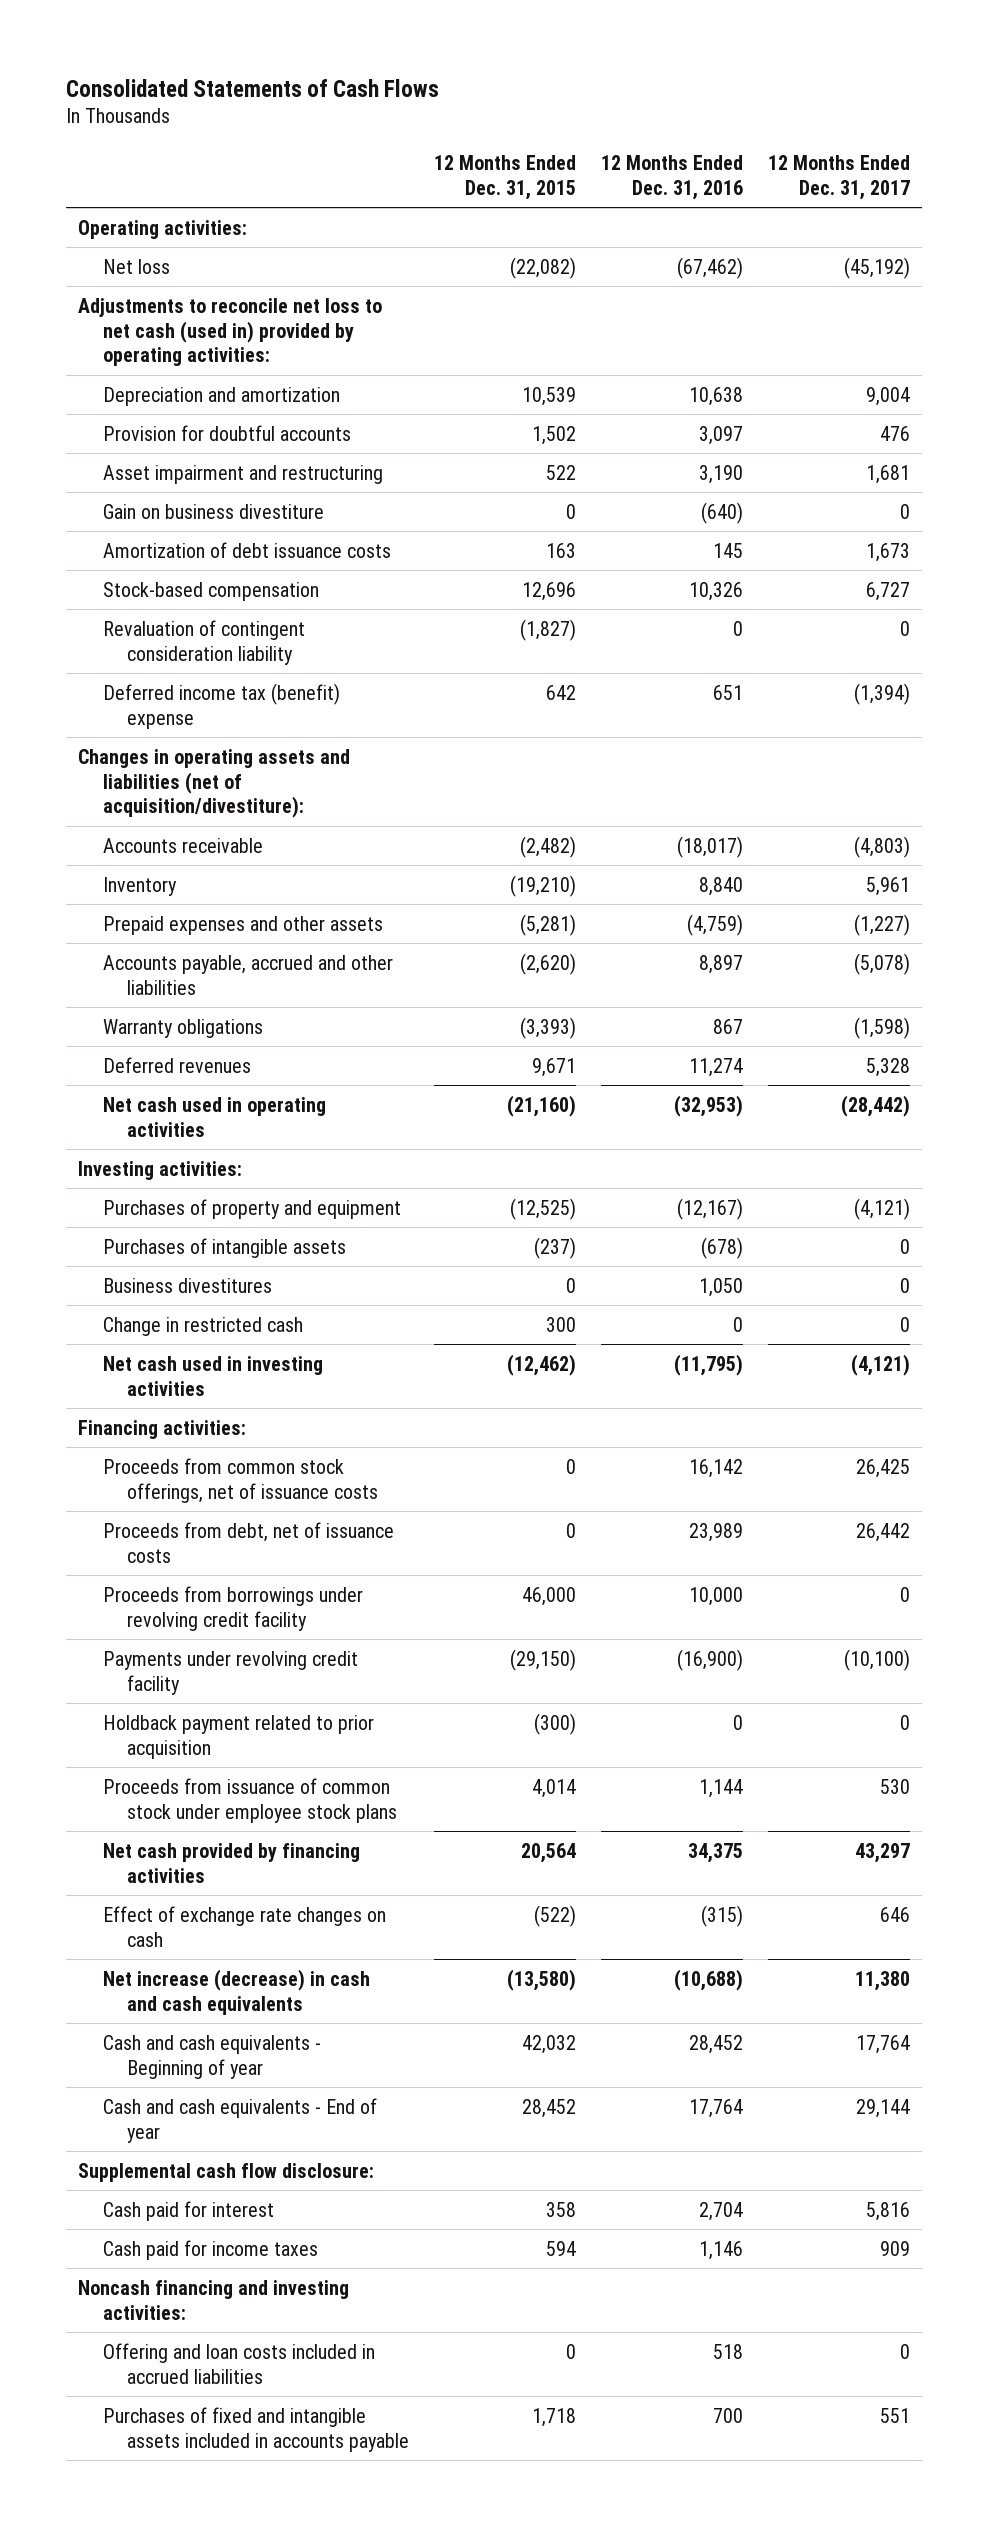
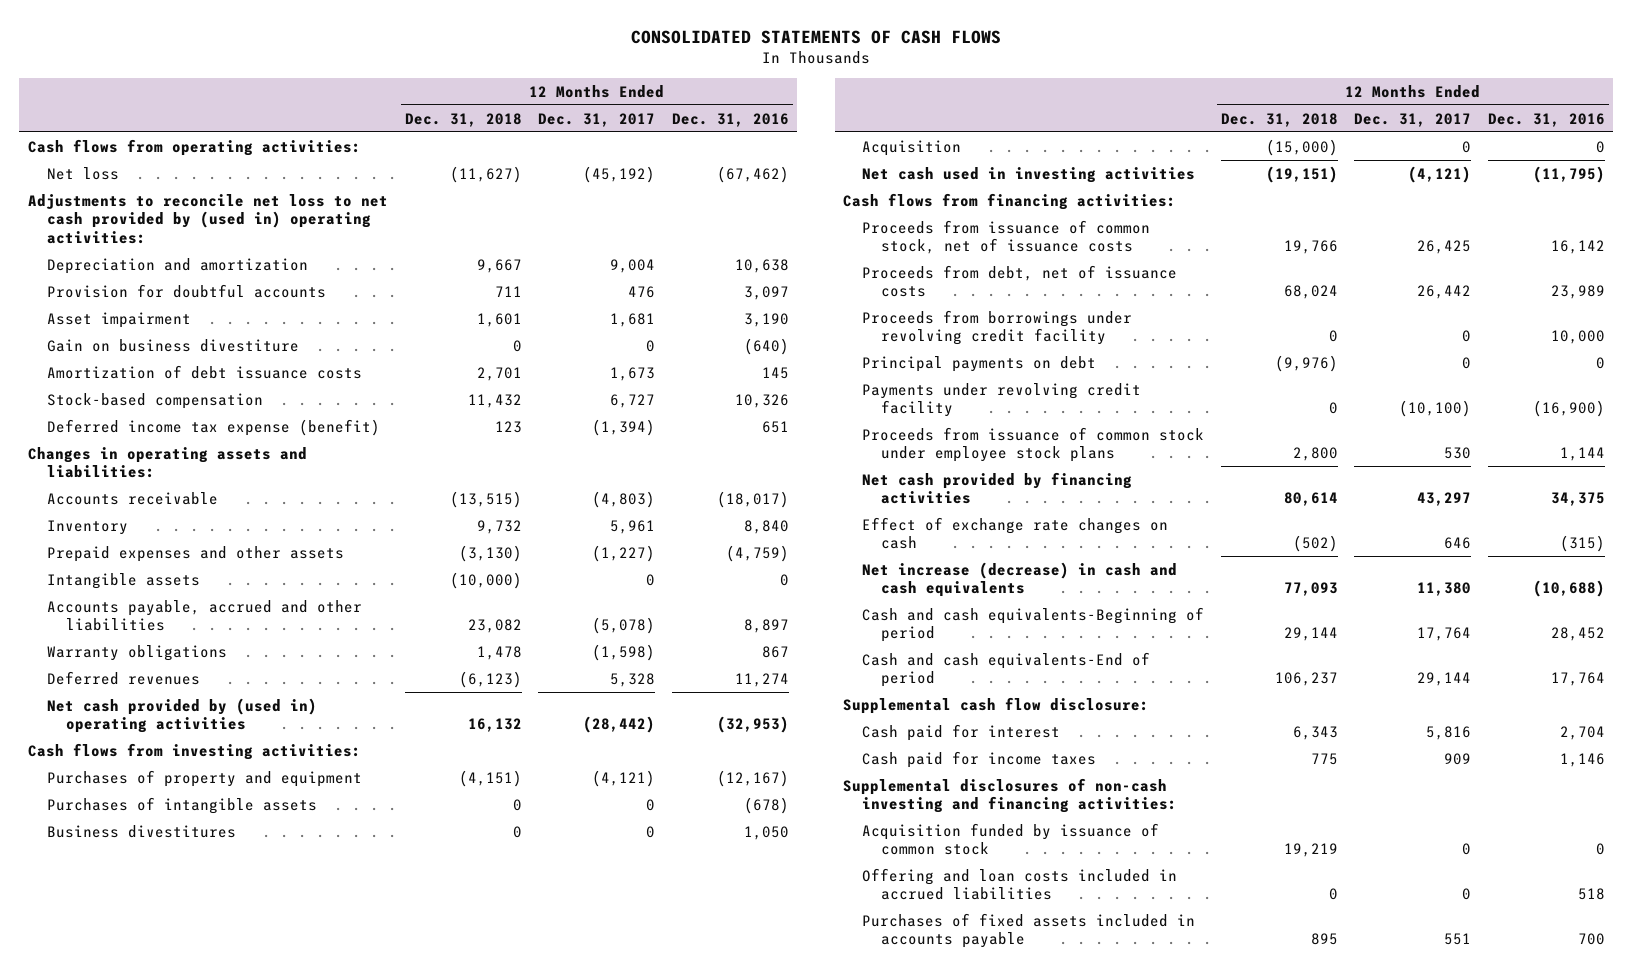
[65,78,439,97] Consolidated Statements of Cash Flows -> [631,29,1002,44] CONSOLIDATED STATEMENTS OF CASH FLOWS
[434,154,577,200] 12 Months Ended Dec. 31, 2015 -> none
none -> [405,112,523,127] Dec. 31, 2018
[78,219,248,239] Operating activities: -> [27,138,361,156] Cash flows from operating activities:
[78,297,383,367] Adjustments to reconcile net loss to net cash (used in) provided by operating activities: -> [27,193,388,244] Adjustments to reconcile net loss to net cash provided by (used in) operating activities:
[102,464,383,484] Asset impairment and restructuring -> [46,311,191,328] Asset impairment
[102,619,305,665] Revaluation of contingent consideration liability -> none
[102,682,340,729] Deferred income tax (benefit) expense -> [46,418,380,436] Deferred income tax expense (benefit)
[78,748,351,819] Changes in operating assets and liabilities (net of acquisition/divestiture): -> [27,446,307,479] Changes in operating assets and liabilities:
none -> [46,572,200,589] Intangible assets
[102,1096,326,1137] Net cash used in operating activities -> [46,697,317,734] Net cash provided by (used in) operating activities
[78,1160,243,1180] Investing activities: -> [27,742,361,760] Cash flows from investing activities:
[102,1316,303,1336] Change in restricted cash -> none
none -> [862,139,962,156] Acquisition
[78,1419,247,1439] Financing activities: -> [843,192,1177,210] Cash flows from financing activities:
[102,1457,379,1503] Proceeds from common stock offerings, net of issuance costs -> [862,219,1151,255] Proceeds from issuance of common stock, net of issuance costs
none -> [862,355,1097,372] Principal payments on debt
[102,1714,374,1759] Holdback payment related to prior acquisition -> none
[102,2034,321,2079] Cash and cash equivalents - Beginning of year -> [862,606,1205,643] Cash and cash equivalents-Beginning of period
[102,2097,377,2143] Cash and cash equivalents - End of year -> [862,651,1151,688] Cash and cash equivalents-End of period
[78,2279,350,2320] Noncash financing and investing activities: -> none
none -> [843,777,1178,814] Supplemental disclosures of non-cash investing and financing activities:
none -> [862,822,1160,856] Acquisition funded by issuance of common stock
[102,2406,410,2452] Purchases of fixed and intangible assets included in accounts payable -> [862,912,1196,949] Purchases of fixed assets included in accounts payable

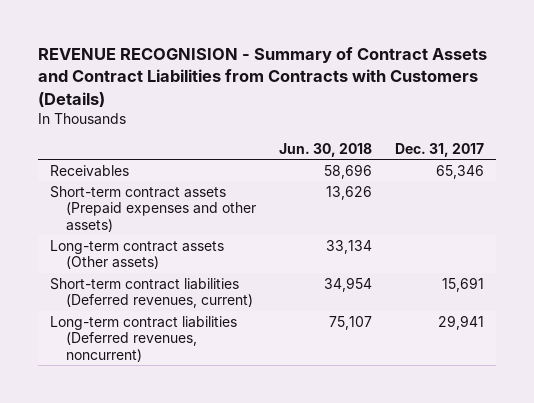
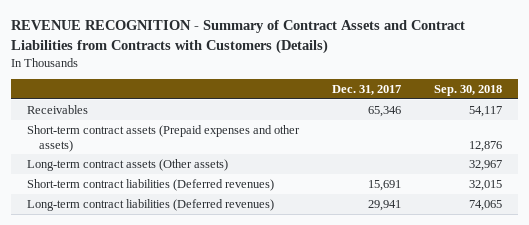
[38,47,488,107] REVENUE RECOGNISION - Summary of Contract Assets and Contract Liabilities from Contracts with Customers (Details) -> [10,20,465,54] REVENUE RECOGNITION - Summary of Contract Assets and Contract Liabilities from Contracts with Customers (Details)
[279,142,373,157] Jun. 30, 2018 -> none
none -> [433,85,502,97] Sep. 30, 2018
[49,277,253,309] Short-term contract liabilities (Deferred revenues, current) -> [27,178,275,191] Short-term contract liabilities (Deferred revenues)
[49,315,237,362] Long-term contract liabilities (Deferred revenues, noncurrent) -> [27,198,275,211] Long-term contract liabilities (Deferred revenues)

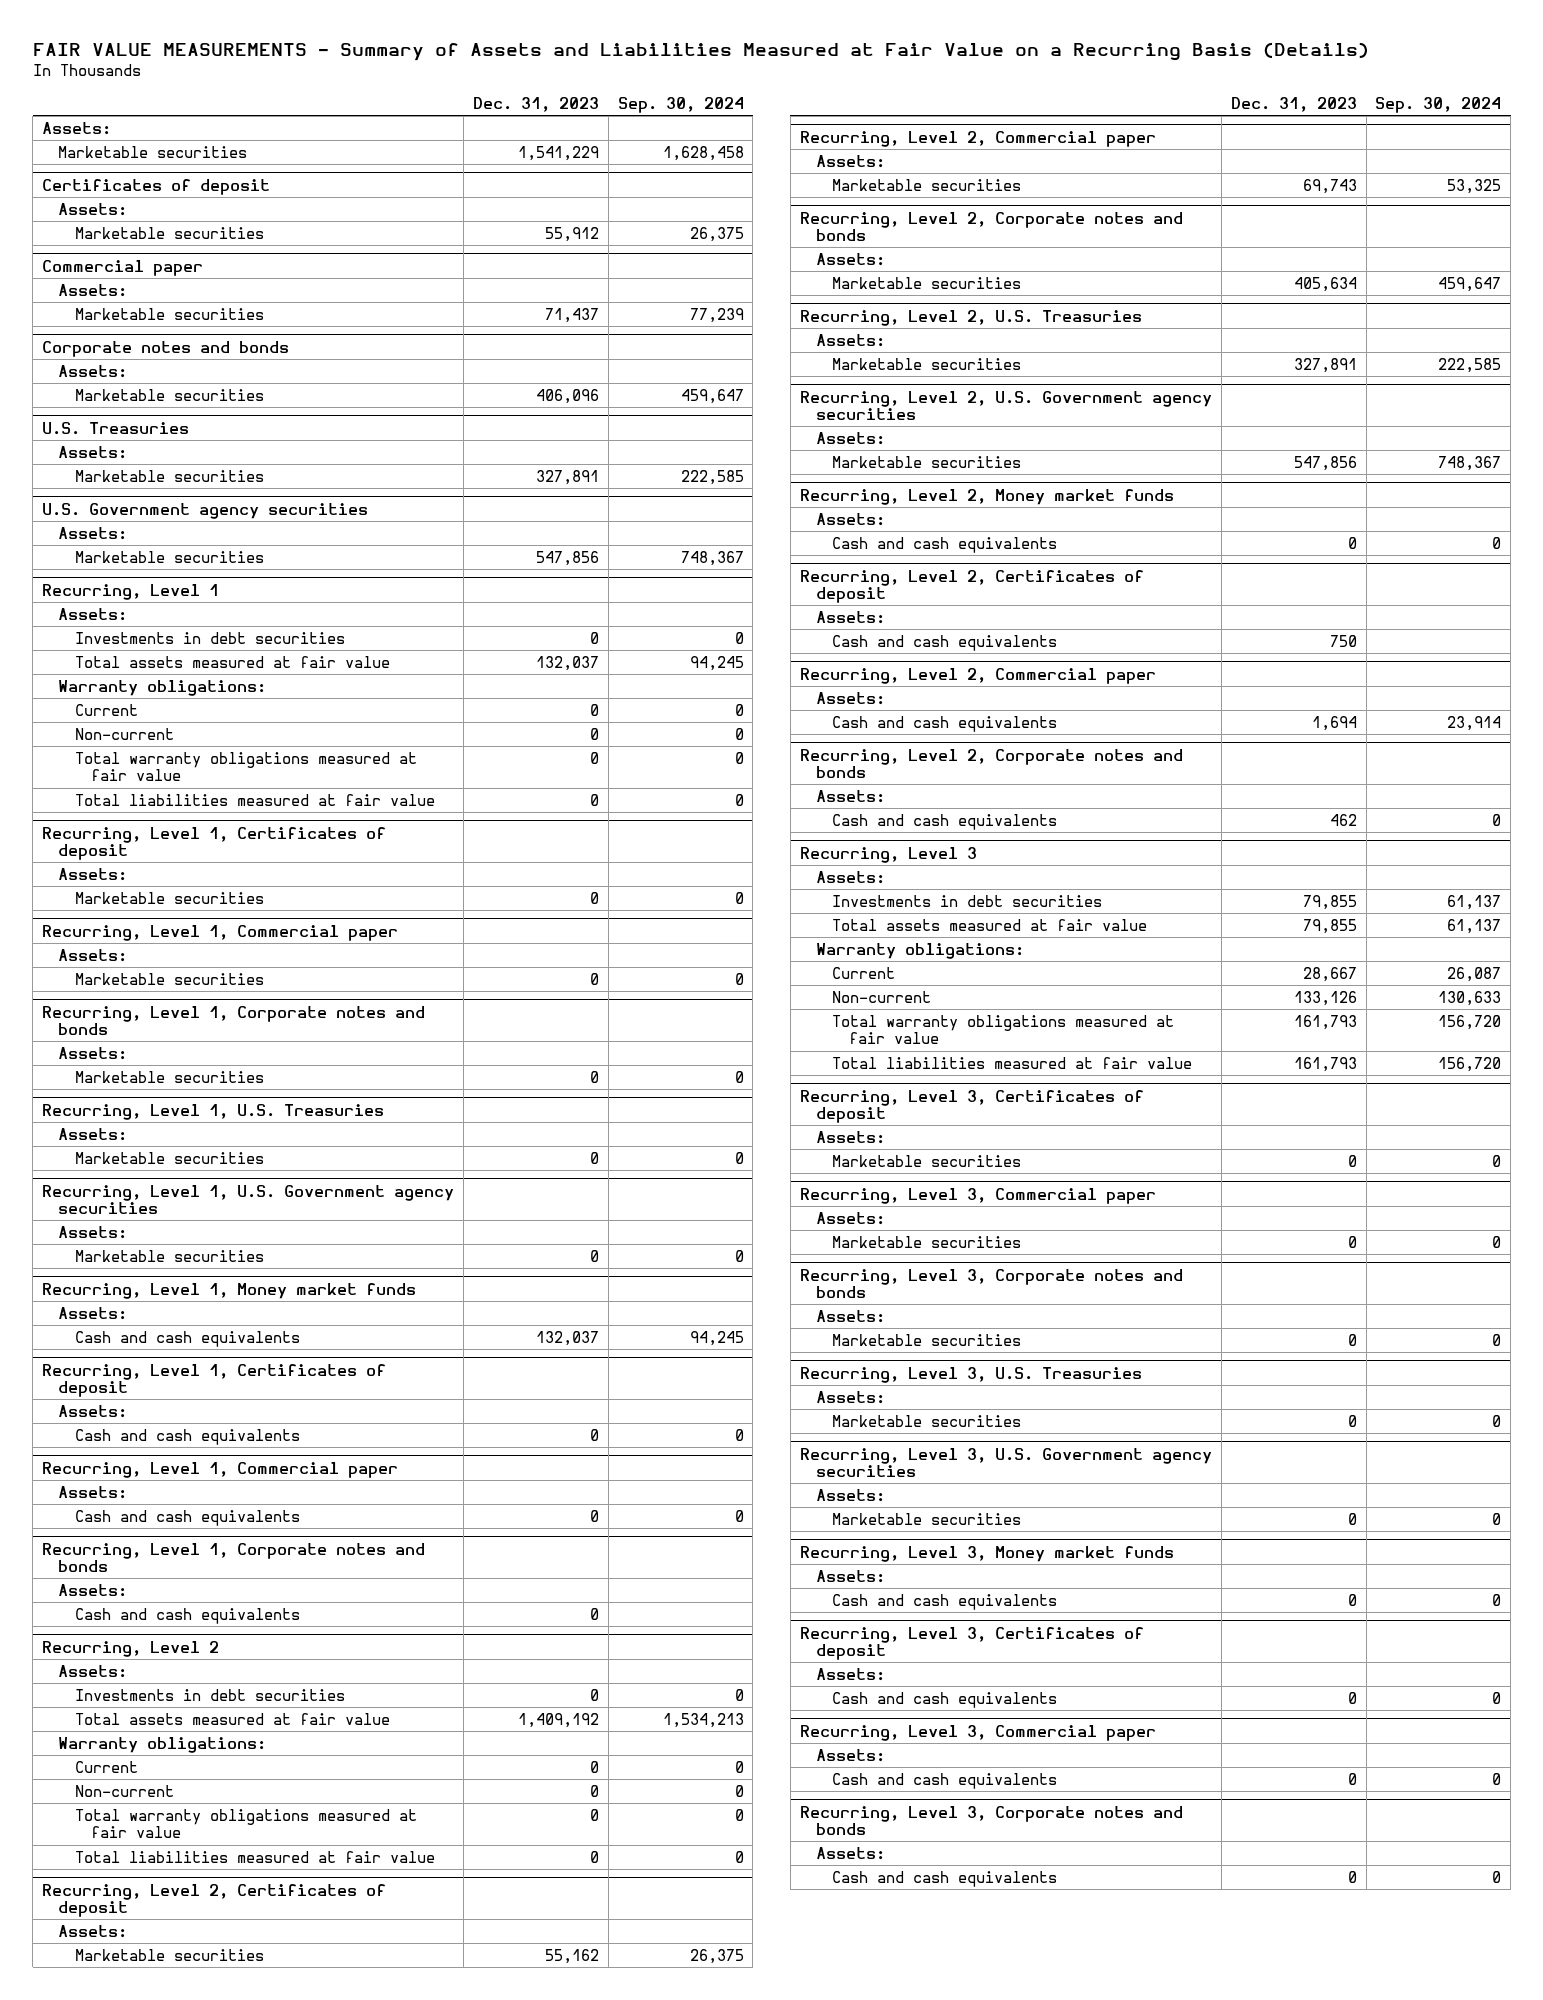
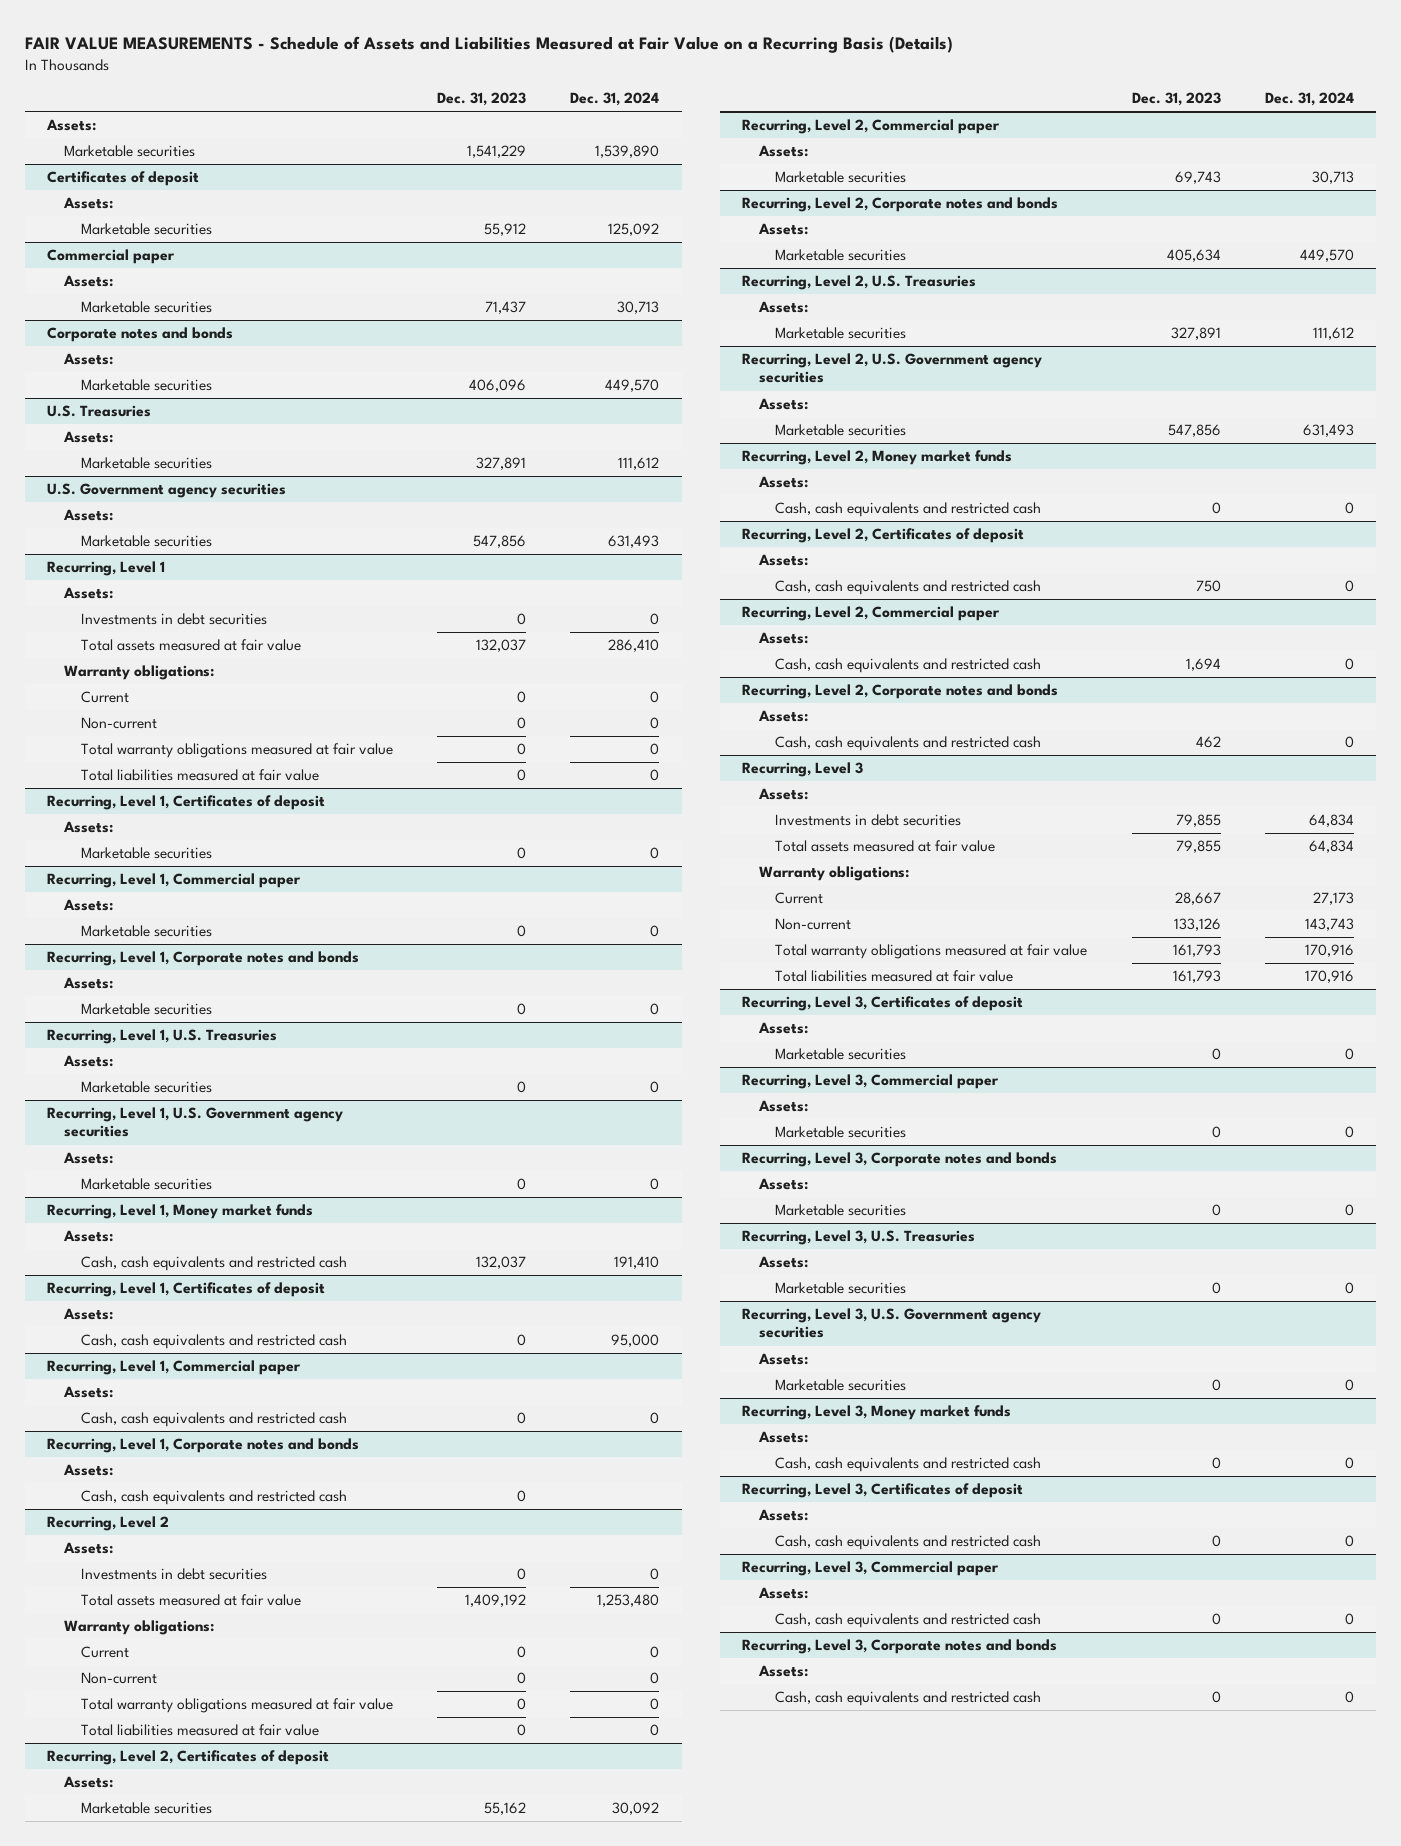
[32,41,1369,61] FAIR VALUE MEASUREMENTS - Summary of Assets and Liabilities Measured at Fair Value on a Recurring Basis (Details) -> [25,36,954,54] FAIR VALUE MEASUREMENTS - Schedule of Assets and Liabilities Measured at Fair Value on a Recurring Basis (Details)
[617,97,744,114] Sep. 30, 2024 -> none
none -> [570,92,660,107] Dec. 31, 2024
[74,1330,300,1347] Cash and cash equivalents -> [80,1256,347,1272] Cash, cash equivalents and restricted cash
[74,1428,300,1445] Cash and cash equivalents -> [80,1334,347,1350] Cash, cash equivalents and restricted cash
[74,1509,300,1526] Cash and cash equivalents -> [80,1412,347,1428] Cash, cash equivalents and restricted cash
[74,1607,300,1624] Cash and cash equivalents -> [80,1490,347,1506] Cash, cash equivalents and restricted cash
[832,536,1058,553] Cash and cash equivalents -> [775,502,1042,518] Cash, cash equivalents and restricted cash
[832,634,1058,651] Cash and cash equivalents -> [775,580,1042,596] Cash, cash equivalents and restricted cash
[832,715,1058,732] Cash and cash equivalents -> [775,658,1042,674] Cash, cash equivalents and restricted cash
[832,813,1058,830] Cash and cash equivalents -> [775,736,1042,752] Cash, cash equivalents and restricted cash
[832,1593,1058,1610] Cash and cash equivalents -> [775,1457,1042,1473] Cash, cash equivalents and restricted cash
[832,1691,1058,1708] Cash and cash equivalents -> [775,1535,1042,1551] Cash, cash equivalents and restricted cash
[832,1772,1058,1789] Cash and cash equivalents -> [775,1613,1042,1629] Cash, cash equivalents and restricted cash
[832,1870,1058,1887] Cash and cash equivalents -> [775,1691,1042,1707] Cash, cash equivalents and restricted cash

